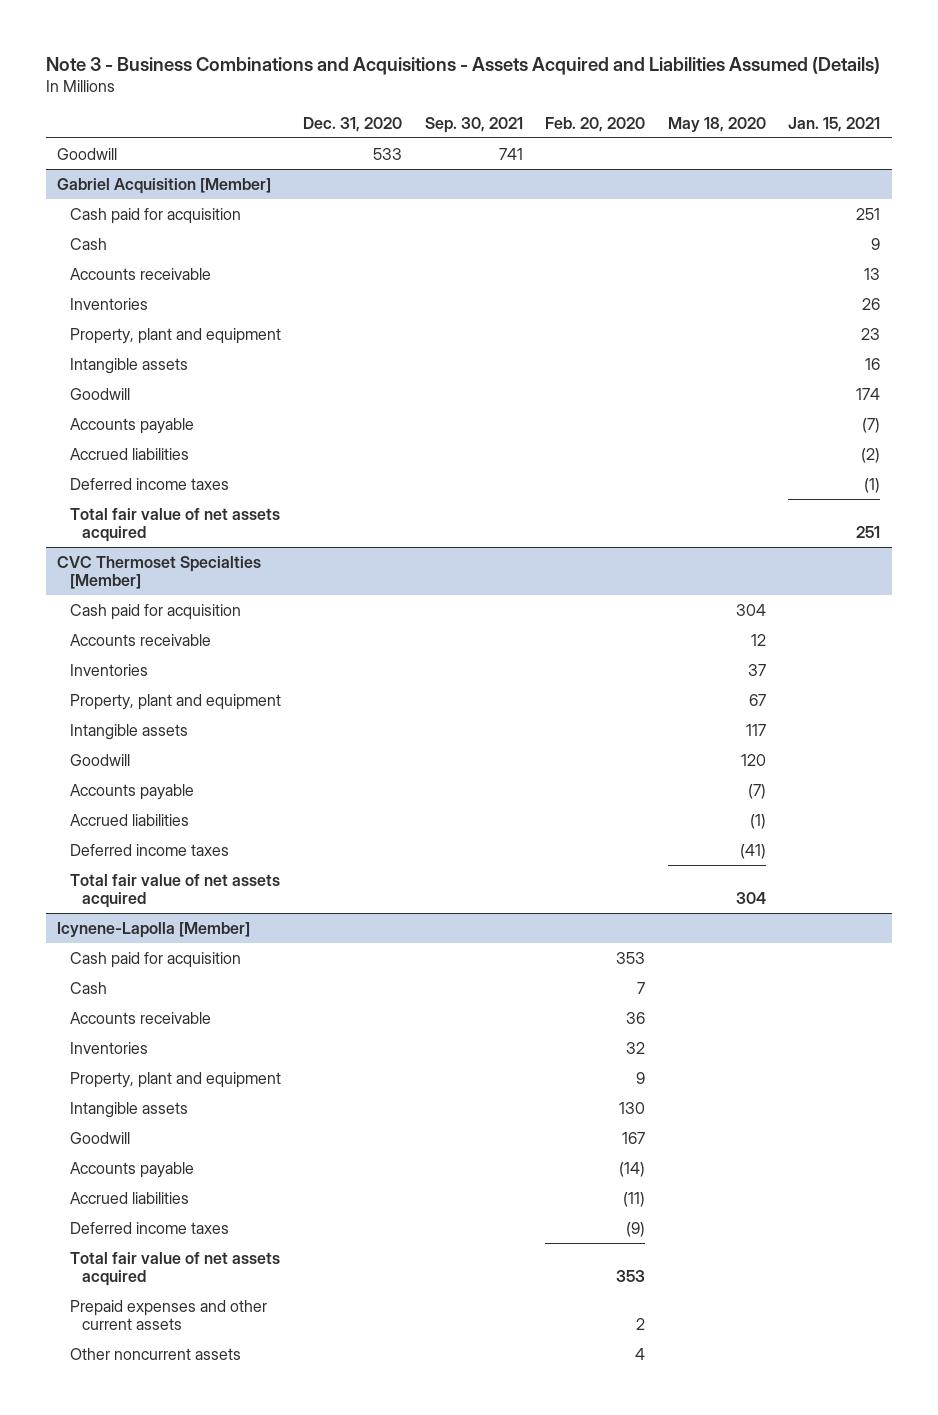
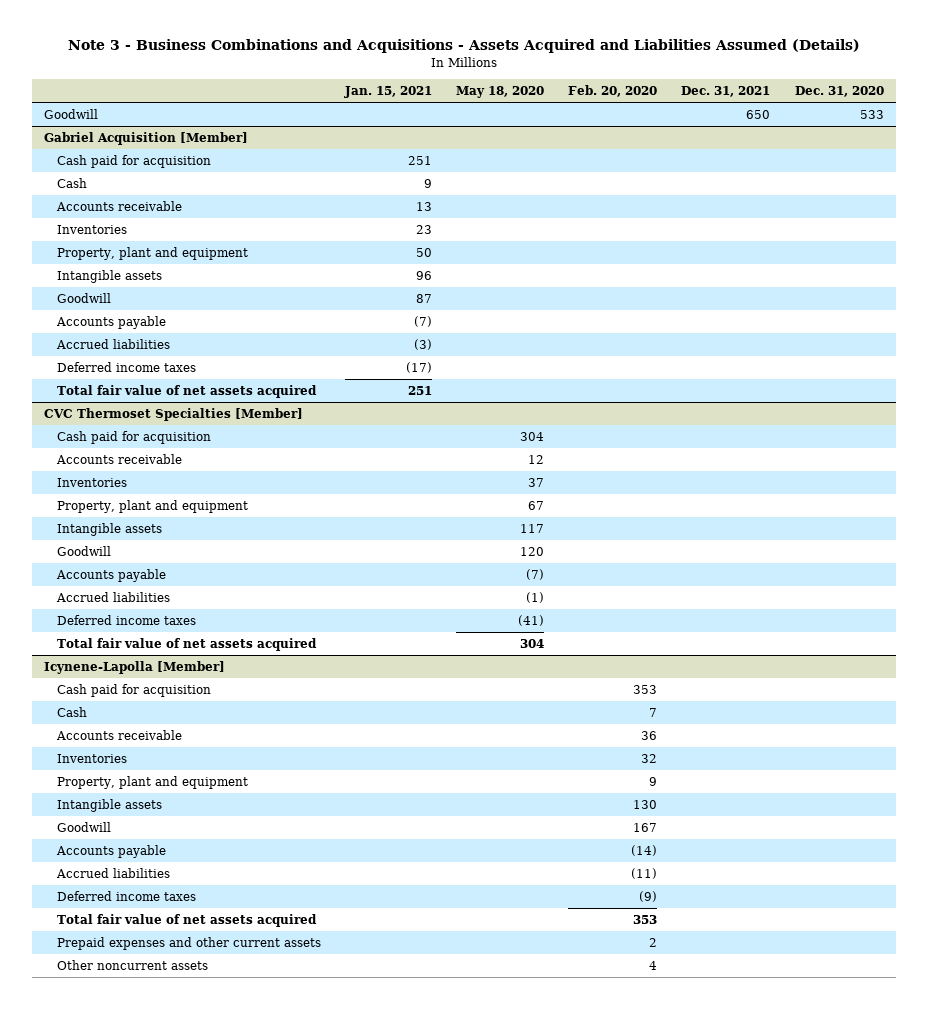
[424,116,523,133] Sep. 30, 2021 -> none
none -> [681,86,771,98] Dec. 31, 2021
[862,297,881,310] 26 -> [416,225,433,235] 23
[861,327,881,340] 23 -> [416,248,433,258] 50
[865,357,881,370] 16 -> [416,271,433,281] 96
[856,387,881,400] 174 -> [416,294,433,304] 87
[861,447,881,463] (2) -> [414,339,433,351] (3)
[864,477,881,493] (1) -> [406,362,433,374] (17)

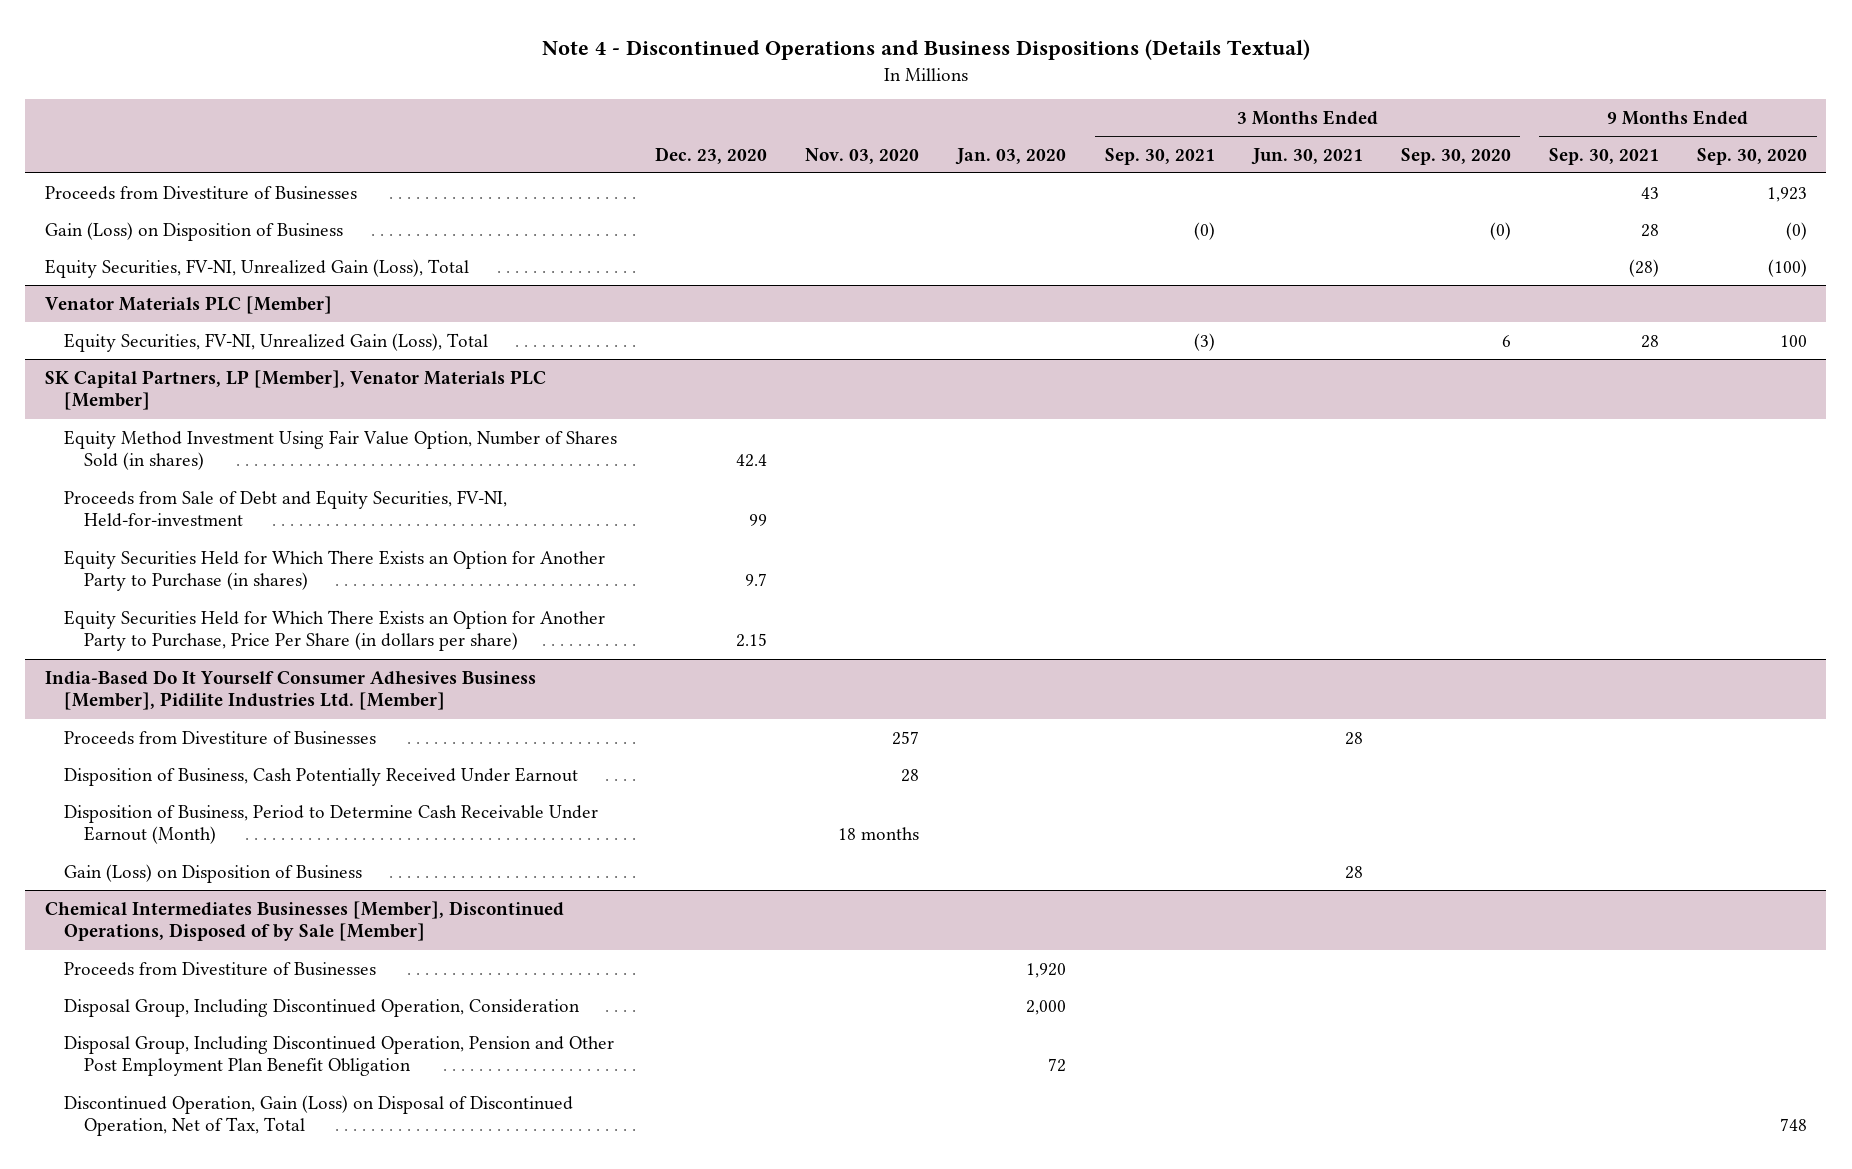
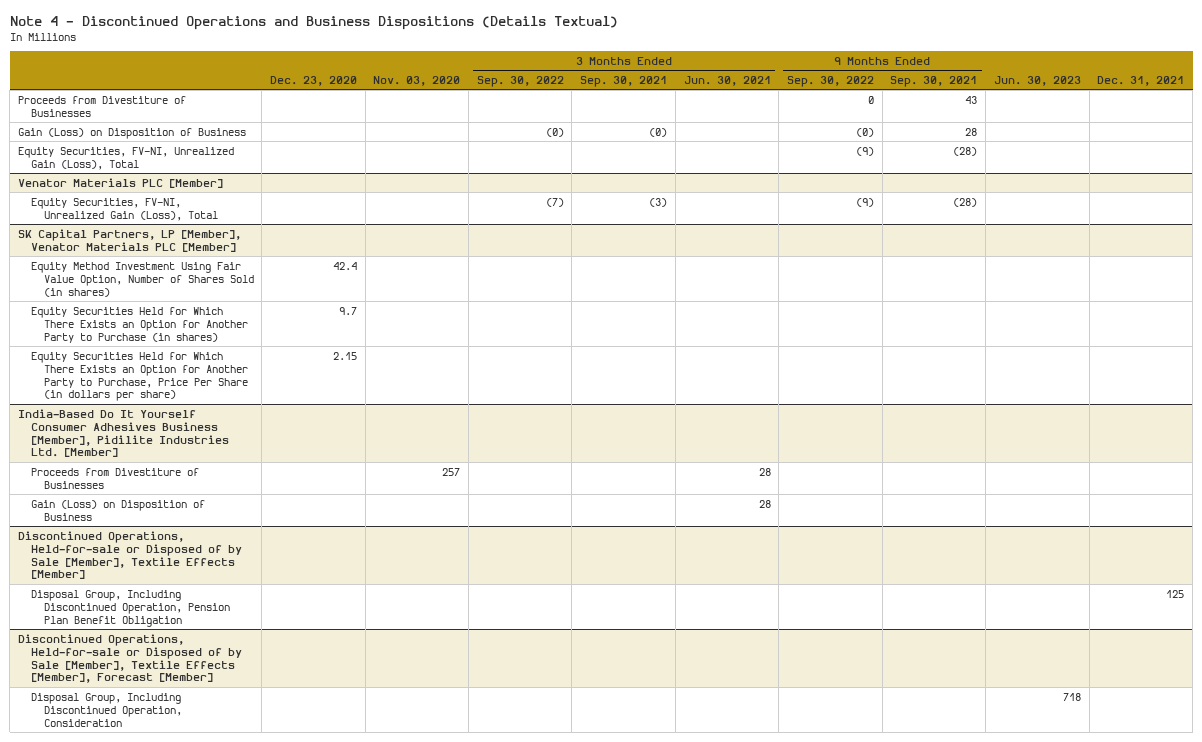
[955,147,1067,165] Jan. 03, 2020 -> none
[1400,147,1511,165] Sep. 30, 2020 -> none
[1697,147,1808,165] Sep. 30, 2020 -> none
none -> [476,75,564,87] Sep. 30, 2022
none -> [787,75,875,87] Sep. 30, 2022
none -> [993,75,1081,86] Jun. 30, 2023
none -> [1097,75,1185,86] Dec. 31, 2021
[1640,334,1659,348] 28 -> [953,197,978,207] (28)
[64,489,508,528] Proceeds from Sale of Debt and Equity Securities, FV-NI, Held-for-investment -> none
[64,766,579,786] Disposition of Business, Cash Potentially Received Under Earnout -> none
[64,804,599,845] Disposition of Business, Period to Determine Cash Receivable Under Earnout (Month) -> none
[44,900,564,942] Chemical Intermediates Businesses [Member], Discontinued Operations, Disposed of by Sale [Member] -> none
[64,961,377,976] Proceeds from Divestiture of Businesses -> none
[64,998,581,1017] Disposal Group, Including Discontinued Operation, Consideration -> none
[64,1035,615,1077] Disposal Group, Including Discontinued Operation, Pension and Other Post Employment Plan Benefit Obligation -> none
[64,1094,574,1137] Discontinued Operation, Gain (Loss) on Disposal of Discontinued Operation, Net of Tax, Total -> none
none -> [17,530,242,580] Discontinued Operations, Held-for-sale or Disposed of by Sale [Member], Textile Effects [Member]
none -> [30,589,230,627] Disposal Group, Including Discontinued Operation, Pension Plan Benefit Obligation
none -> [17,633,242,684] Discontinued Operations, Held-for-sale or Disposed of by Sale [Member], Textile Effects [Member], Forecast [Member]
none -> [30,692,182,727] Disposal Group, Including Discontinued Operation, Consideration

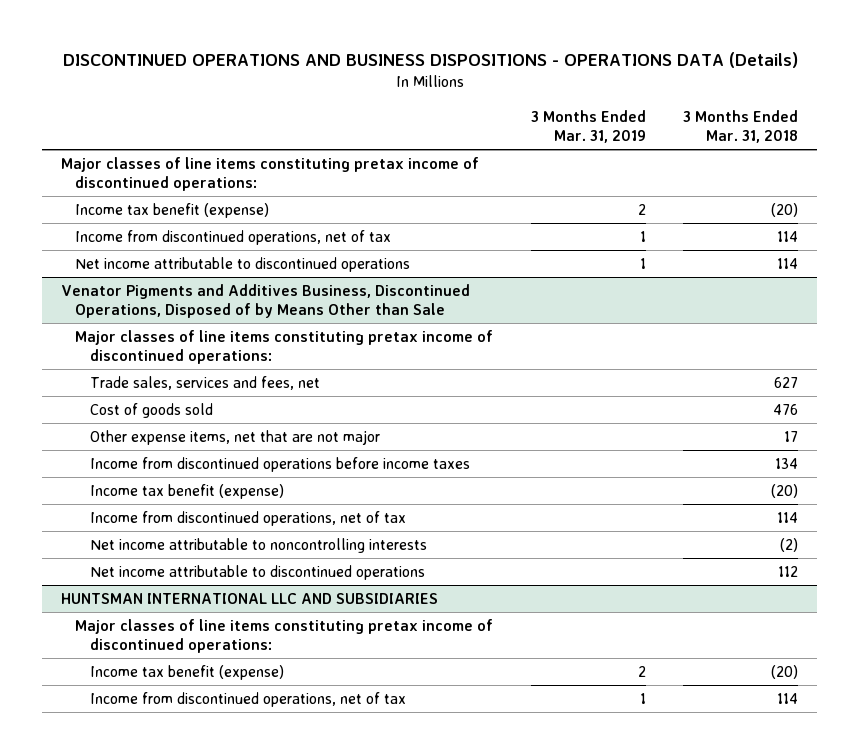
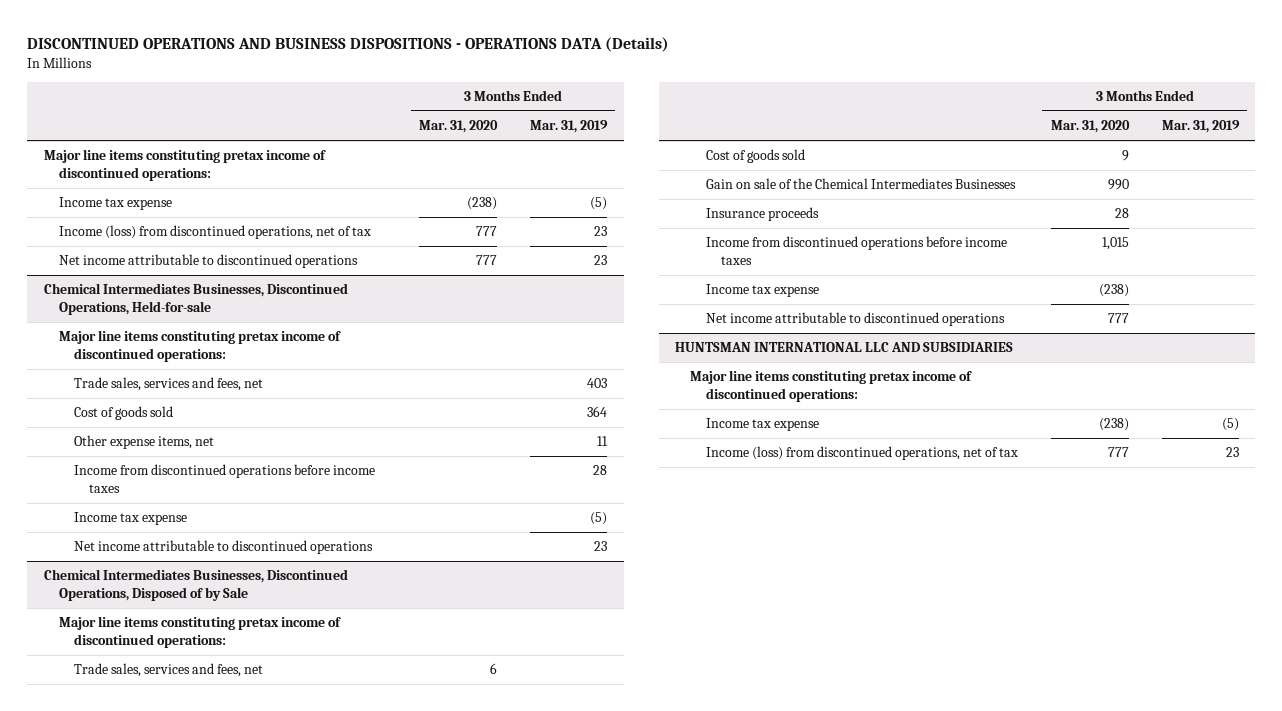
[683,109,799,143] 3 Months Ended Mar. 31, 2018 -> none
none -> [419,120,499,134] Mar. 31, 2020
[60,283,470,318] Venator Pigments and Additives Business, Discontinued Operations, Disposed of by Means Other than Sale -> none
[75,329,494,364] Major classes of line items constituting pretax income of discontinued operations: -> none
[89,375,320,390] Trade sales, services and fees, net -> none
[89,402,213,418] Cost of goods sold -> none
[89,429,380,445] Other expense items, net that are not major -> none
[89,456,470,472] Income from discontinued operations before income taxes -> none
[89,483,284,499] Income tax benefit (expense) -> none
[89,510,406,526] Income from discontinued operations, net of tax -> none
[89,537,427,553] Net income attributable to noncontrolling interests -> none
[89,564,425,580] Net income attributable to discontinued operations -> none
[60,156,479,191] Major classes of line items constituting pretax income of discontinued operations: -> [43,149,326,182] Major line items constituting pretax income of discontinued operations:
[75,202,270,218] Income tax benefit (expense) -> [58,197,172,211] Income tax expense
[637,203,646,215] 2 -> [590,197,608,211] (5)
[75,229,392,245] Income from discontinued operations, net of tax -> [58,225,371,240] Income (loss) from discontinued operations, net of tax
[639,230,646,242] 1 -> [594,226,608,237] 23
[639,257,646,269] 1 -> [594,255,608,266] 23
none -> [43,283,348,316] Chemical Intermediates Businesses, Discontinued Operations, Held-for-sale
none -> [58,330,341,363] Major line items constituting pretax income of discontinued operations:
none -> [73,377,263,392] Trade sales, services and fees, net
none -> [73,406,173,421] Cost of goods sold
none -> [73,435,214,450] Other expense items, net
none -> [73,464,375,494] Income from discontinued operations before income taxes
none -> [73,512,187,526] Income tax expense
none -> [73,540,373,555] Net income attributable to discontinued operations
none -> [43,569,348,602] Chemical Intermediates Businesses, Discontinued Operations, Disposed of by Sale
none -> [58,616,341,649] Major line items constituting pretax income of discontinued operations:
none -> [73,663,263,678] Trade sales, services and fees, net
none -> [705,149,805,164] Cost of goods sold
none -> [705,178,1016,190] Gain on sale of the Chemical Intermediates Businesses
none -> [705,207,819,222] Insurance proceeds
none -> [705,236,1007,266] Income from discontinued operations before income taxes
none -> [705,284,819,298] Income tax expense
none -> [705,312,1005,327] Net income attributable to discontinued operations
[75,618,494,653] Major classes of line items constituting pretax income of discontinued operations: -> [690,370,973,403] Major line items constituting pretax income of discontinued operations:
[89,664,284,680] Income tax benefit (expense) -> [705,418,819,432] Income tax expense
[637,665,646,677] 2 -> [1221,418,1239,432] (5)
[89,691,406,707] Income from discontinued operations, net of tax -> [705,446,1018,461] Income (loss) from discontinued operations, net of tax
[639,692,646,704] 1 -> [1225,447,1239,458] 23

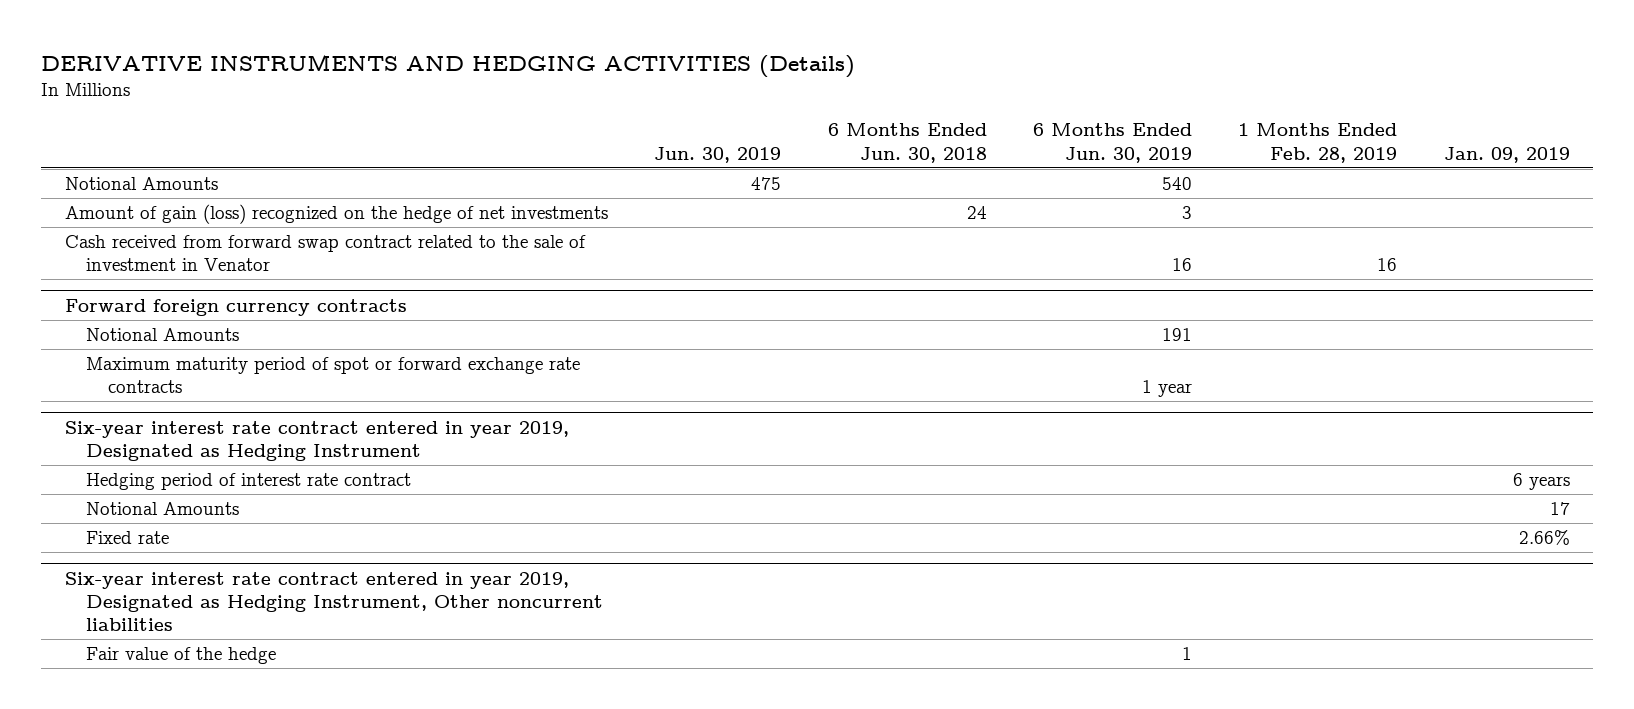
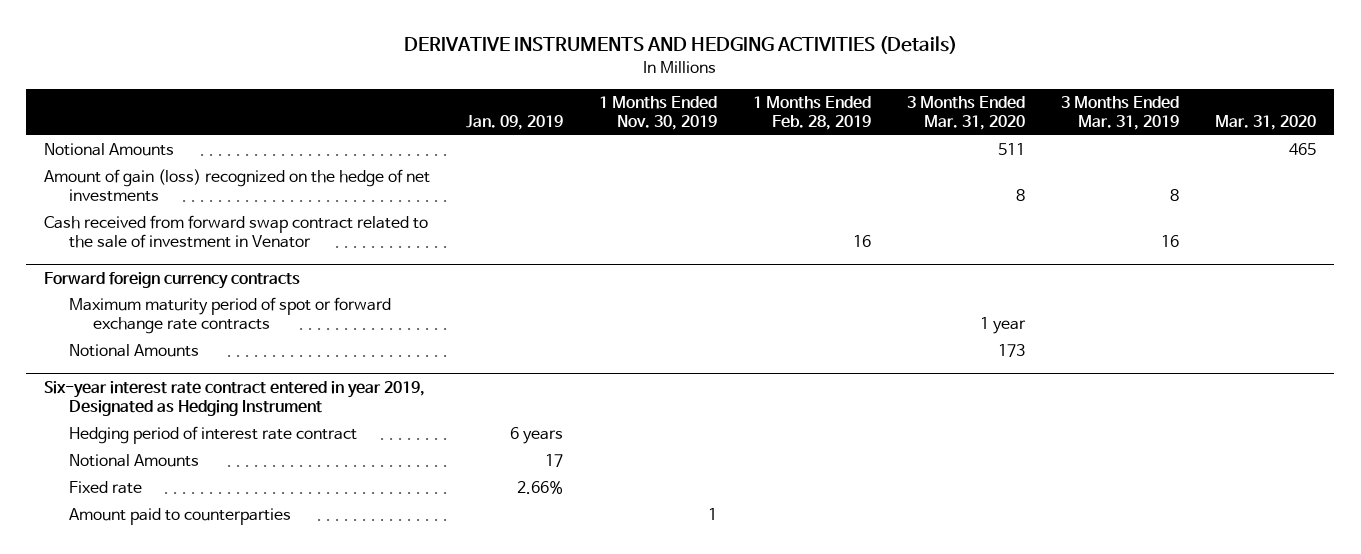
[654,146,782,163] Jun. 30, 2019 -> none
[827,123,987,163] 6 Months Ended Jun. 30, 2018 -> none
[1032,123,1192,163] 6 Months Ended Jun. 30, 2019 -> none
none -> [599,95,718,130] 1 Months Ended Nov. 30, 2019
none -> [907,95,1026,130] 3 Months Ended Mar. 31, 2020
none -> [1061,95,1180,130] 3 Months Ended Mar. 31, 2019
none -> [1215,114,1317,130] Mar. 31, 2020
[86,328,240,342] Notional Amounts -> [68,344,199,358] Notional Amounts
[64,571,604,632] Six-year interest rate contract entered in year 2019, Designated as Hedging Instrument, Other noncurrent liabilities -> none
[86,647,277,665] Fair value of the hedge -> none
none -> [68,508,291,526] Amount paid to counterparties

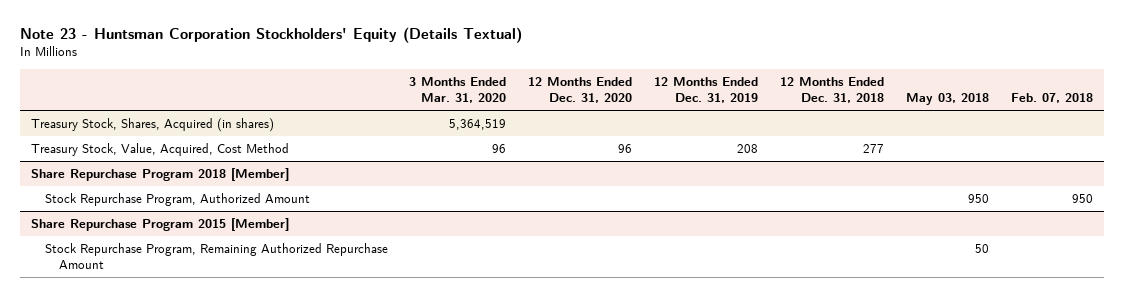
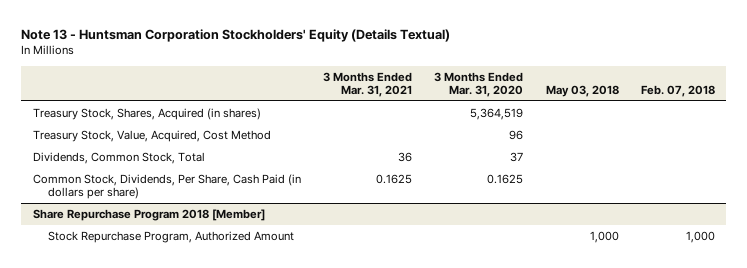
[19,27,522,44] Note 23 - Huntsman Corporation Stockholders' Equity (Details Textual) -> [21,29,451,43] Note 13 - Huntsman Corporation Stockholders' Equity (Details Textual)
[528,76,633,104] 12 Months Ended Dec. 31, 2020 -> none
[654,76,759,104] 12 Months Ended Dec. 31, 2019 -> none
[780,76,885,104] 12 Months Ended Dec. 31, 2018 -> none
none -> [322,71,412,98] 3 Months Ended Mar. 31, 2021
none -> [32,151,205,164] Dividends, Common Stock, Total
none -> [32,173,301,200] Common Stock, Dividends, Per Share, Cash Paid (in dollars per share)
[30,217,289,231] Share Repurchase Program 2015 [Member] -> none
[44,242,388,270] Stock Repurchase Program, Remaining Authorized Repurchase Amount -> none
[968,193,990,203] 950 -> [589,230,619,243] 1,000
[1071,193,1093,203] 950 -> [685,230,715,243] 1,000

